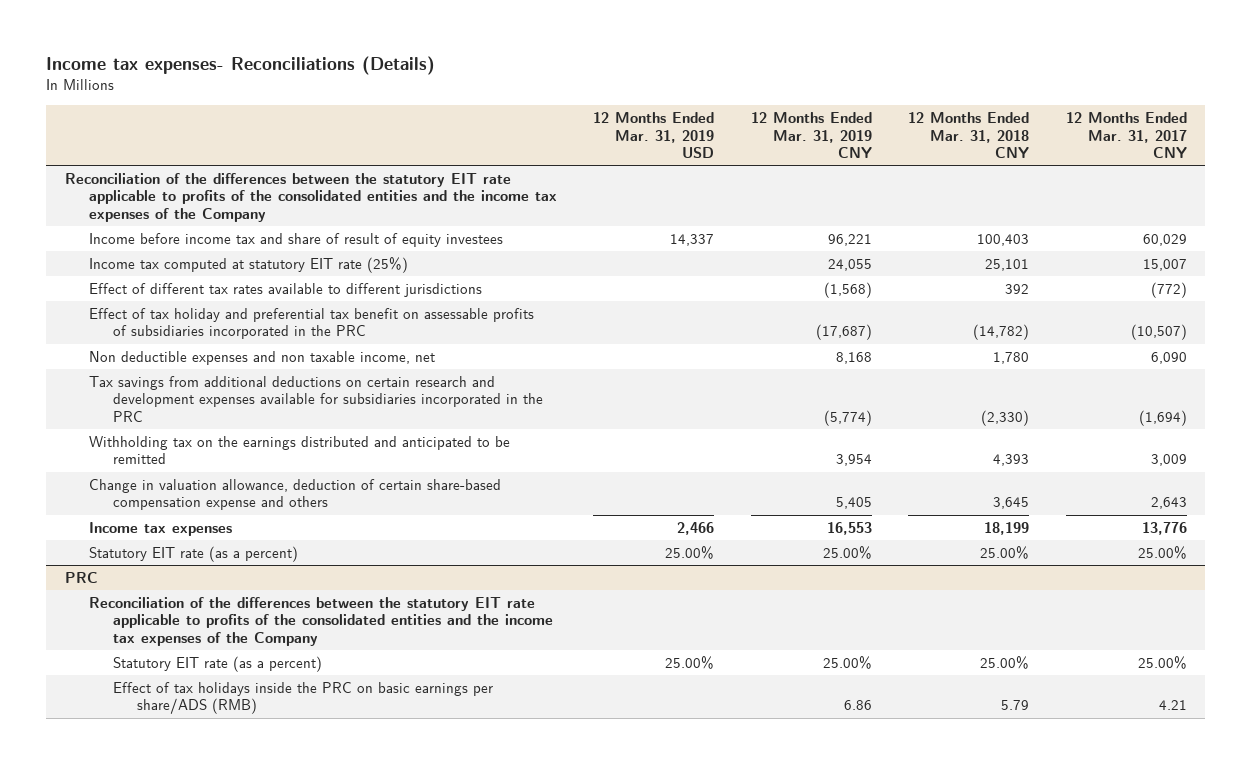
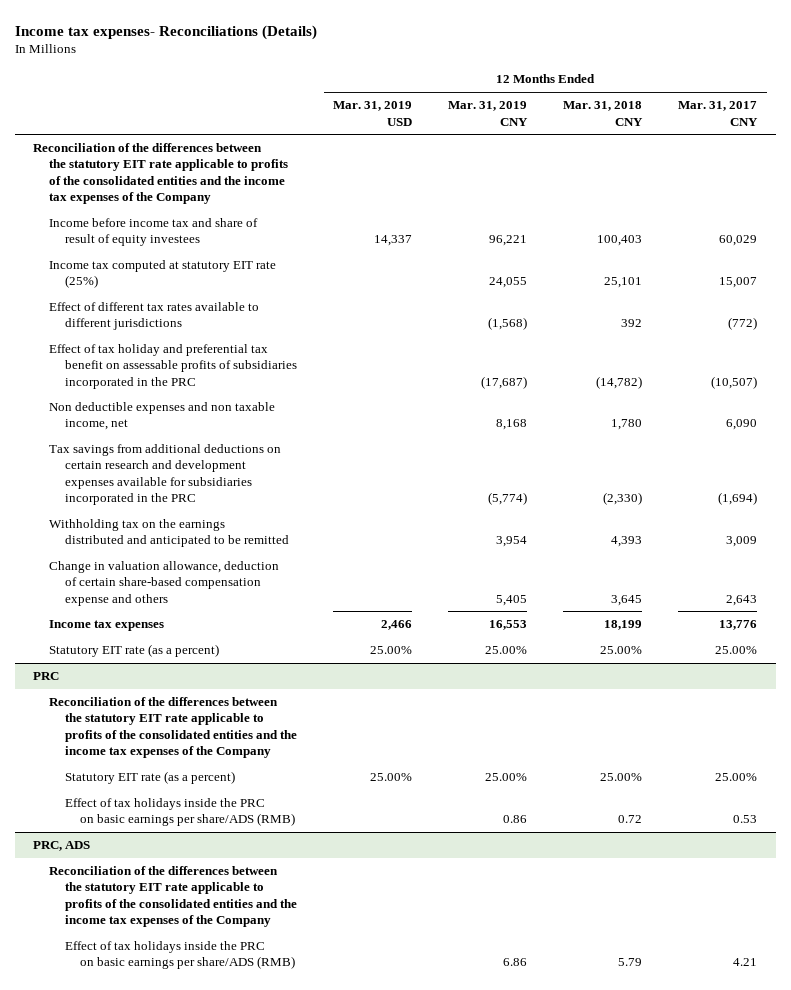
none -> [64,798,296,827] Effect of tax holidays inside the PRC on basic earnings per share/ADS (RMB)
none -> [33,841,91,852] PRC, ADS
none -> [49,866,297,928] Reconciliation of the differences between the statutory EIT rate applicable to profits of the consolidated entities and the income tax expenses of the Company

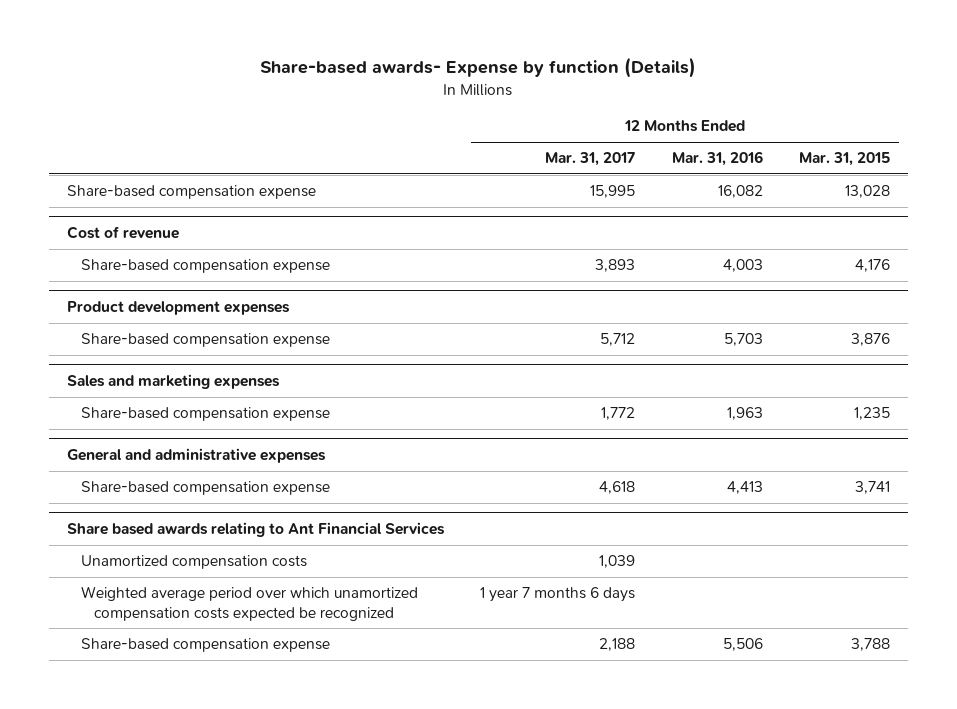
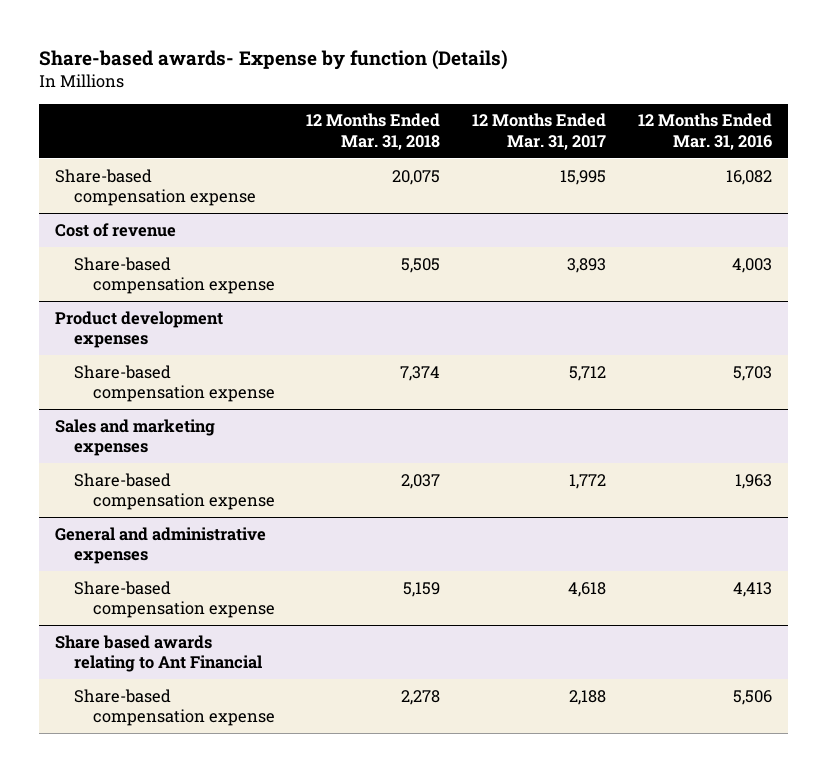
[798,152,890,167] Mar. 31, 2015 -> none
none -> [306,113,441,150] 12 Months Ended Mar. 31, 2018
[80,555,307,570] Unamortized compensation costs -> none
[80,586,418,621] Weighted average period over which unamortized compensation costs expected be recognized -> none
[67,521,446,537] Share based awards relating to Ant Financial Services -> [54,634,262,673] Share based awards relating to Ant Financial

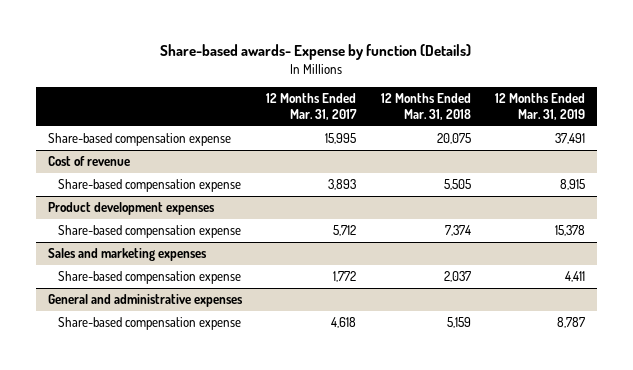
[638,113,773,150] 12 Months Ended Mar. 31, 2016 -> none
none -> [494,93,585,121] 12 Months Ended Mar. 31, 2019
[54,634,262,673] Share based awards relating to Ant Financial -> none
[73,688,275,727] Share-based compensation expense -> none

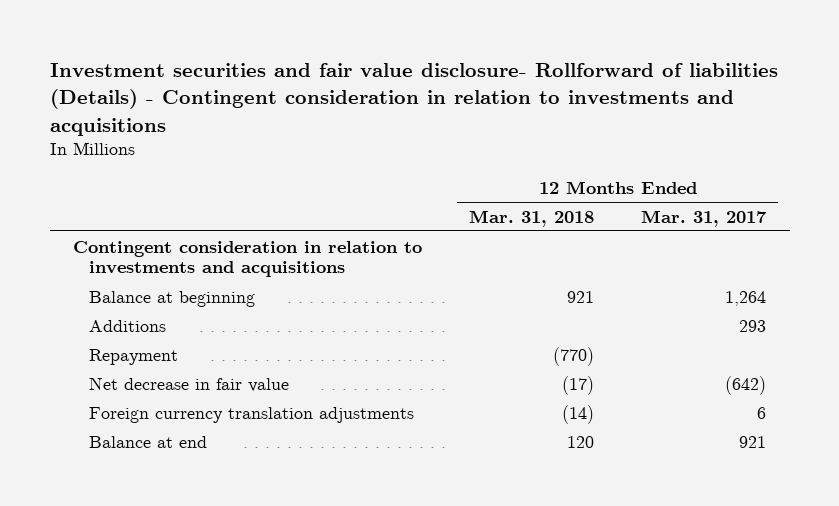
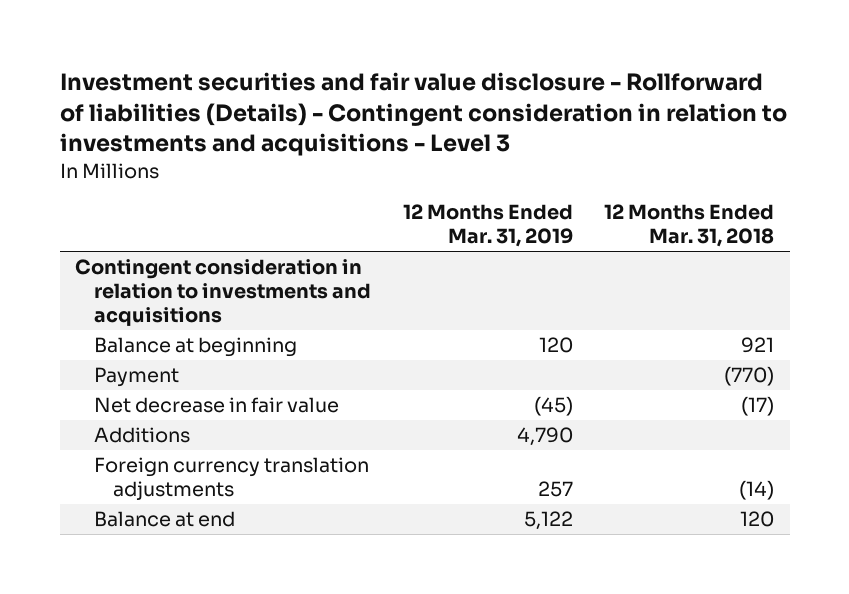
[49,63,778,136] Investment securities and fair value disclosure- Rollforward of liabilities (Details) - Contingent consideration in relation to investments and acquisitions -> [59,72,787,157] Investment securities and fair value disclosure - Rollforward of liabilities (Details) - Contingent consideration in relation to investments and acquisitions - Level 3
[641,209,768,227] Mar. 31, 2017 -> none
none -> [402,204,573,248] 12 Months Ended Mar. 31, 2019
[88,348,178,365] Repayment -> [94,367,180,388] Payment
[88,319,166,332] Additions -> [94,427,191,444] Additions

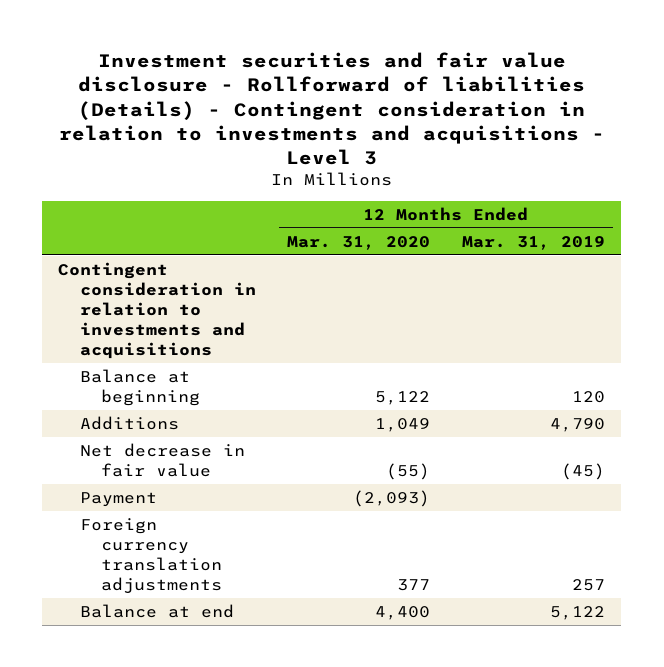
[603,204,774,248] 12 Months Ended Mar. 31, 2018 -> none
none -> [287,235,431,250] Mar. 31, 2020
[94,397,340,414] Net decrease in fair value -> [79,442,245,477] Net decrease in fair value
[94,367,180,388] Payment -> [79,491,157,507] Payment

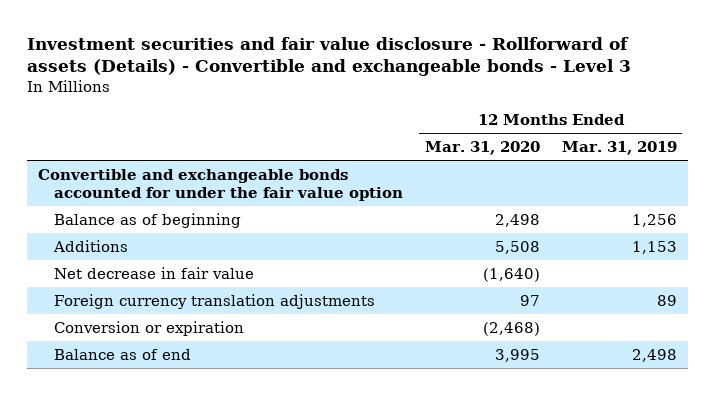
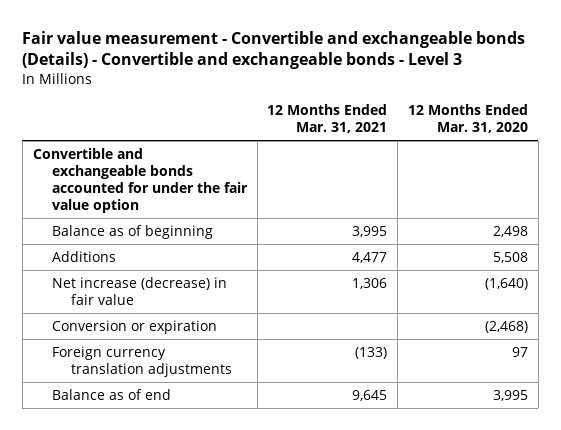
[27,36,632,77] Investment securities and fair value disclosure - Rollforward of assets (Details) - Convertible and exchangeable bonds - Level 3 -> [22,30,526,70] Fair value measurement - Convertible and exchangeable bonds (Details) - Convertible and exchangeable bonds - Level 3
[561,141,677,156] Mar. 31, 2019 -> none
none -> [267,104,388,134] 12 Months Ended Mar. 31, 2021
[53,266,254,279] Net decrease in fair value -> [51,276,227,305] Net increase (decrease) in fair value
[53,293,375,309] Foreign currency translation adjustments -> [51,345,233,377] Foreign currency translation adjustments

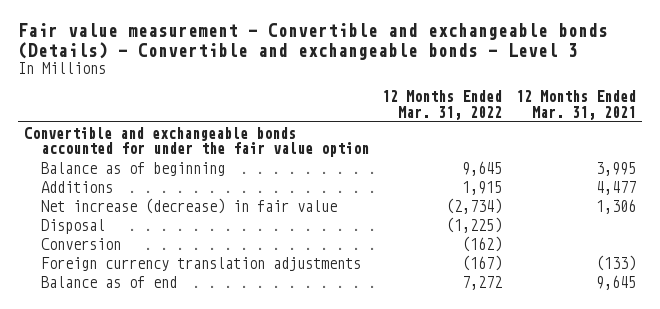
[407,104,528,134] 12 Months Ended Mar. 31, 2020 -> none
none -> [382,90,503,120] 12 Months Ended Mar. 31, 2022
none -> [41,218,106,234] Disposal
[51,319,217,334] Conversion or expiration -> [41,237,122,250] Conversion

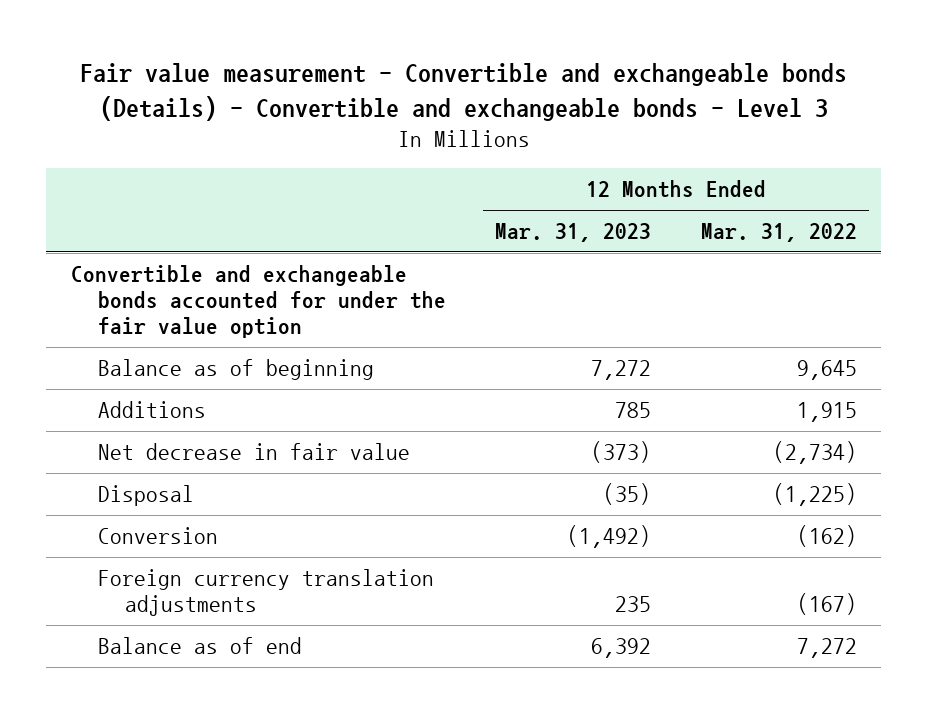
[515,90,636,120] 12 Months Ended Mar. 31, 2021 -> none
none -> [495,223,652,243] Mar. 31, 2023
[41,197,338,214] Net increase (decrease) in fair value -> [98,443,411,461] Net decrease in fair value

